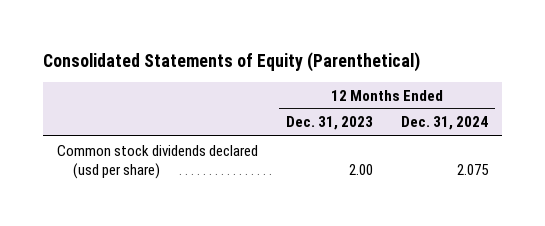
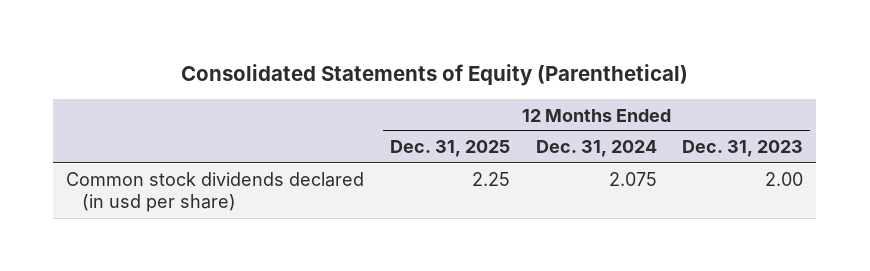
none -> [389,140,510,158] Dec. 31, 2025
[57,144,259,179] Common stock dividends declared (usd per share) -> [66,172,365,213] Common stock dividends declared (in usd per share)

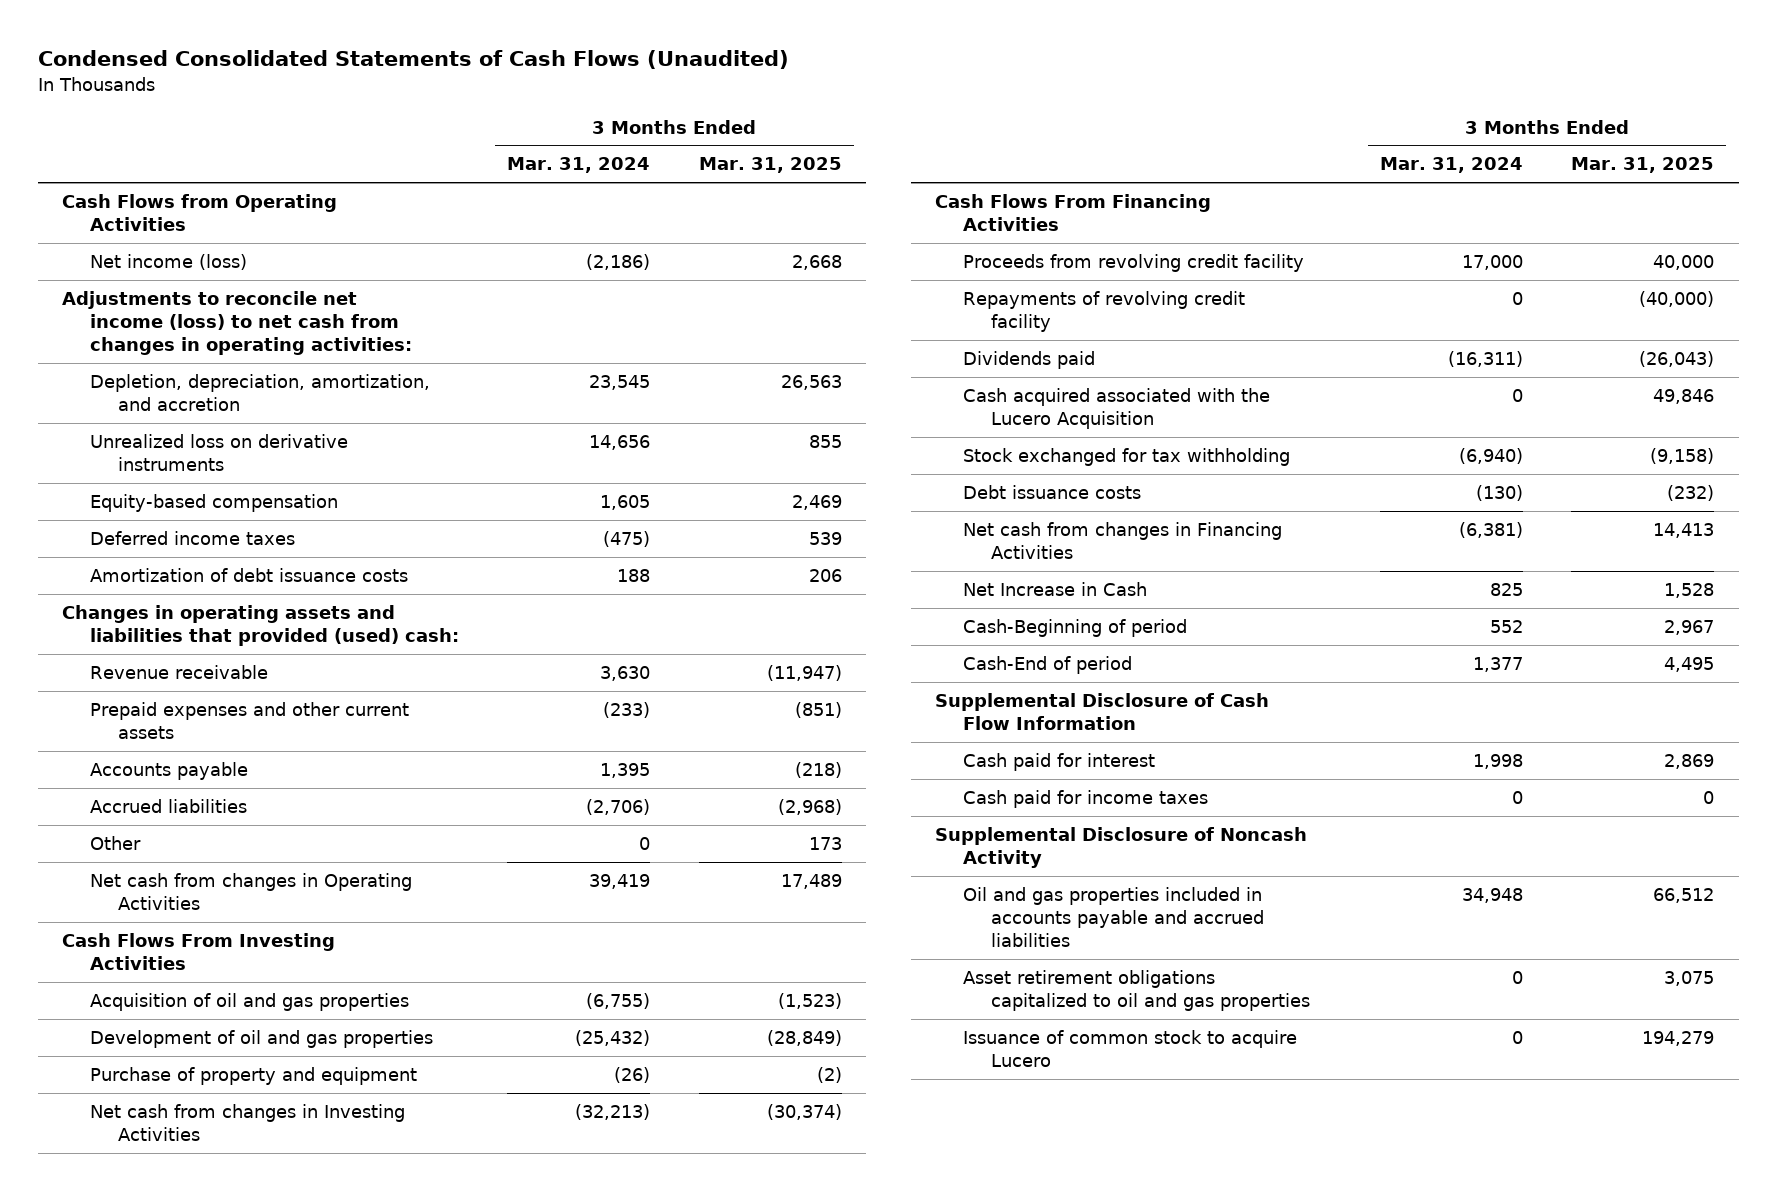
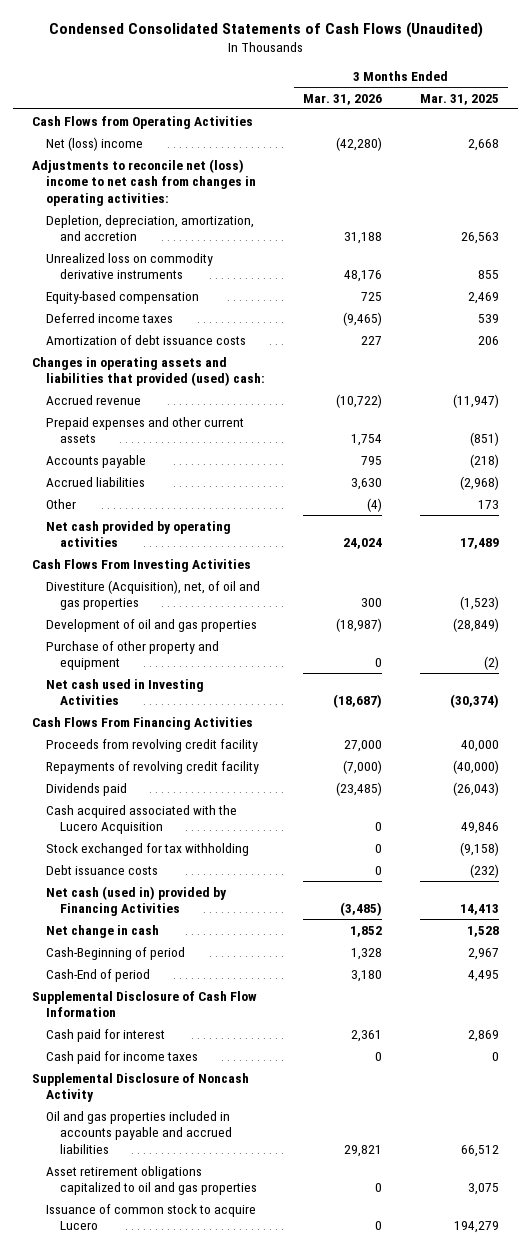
[507,157,651,174] Mar. 31, 2024 -> none
none -> [303,93,383,105] Mar. 31, 2026
[90,253,248,270] Net income (loss) -> [46,136,144,151] Net (loss) income
[62,290,413,355] Adjustments to reconcile net income (loss) to net cash from changes in operating activities: -> [32,158,257,206] Adjustments to reconcile net (loss) income to net cash from changes in operating activities:
[90,433,349,471] Unrealized loss on derivative instruments -> [46,252,214,280] Unrealized loss on commodity derivative instruments
[90,664,269,679] Revenue receivable -> [46,394,142,405] Accrued revenue
[90,872,413,910] Net cash from changes in Operating Activities -> [46,520,232,548] Net cash provided by operating activities
[90,992,410,1011] Acquisition of oil and gas properties -> [46,579,261,611] Divestiture (Acquisition), net, of oil and gas properties
[90,1066,418,1085] Purchase of property and equipment -> [46,640,220,671] Purchase of other property and equipment
[90,1103,406,1141] Net cash from changes in Investing Activities -> [46,678,205,706] Net cash used in Investing Activities
[962,521,1282,559] Net cash from changes in Financing Activities -> [46,885,228,917] Net cash (used in) provided by Financing Activities
[962,581,1147,596] Net Increase in Cash -> [46,924,160,938] Net change in cash

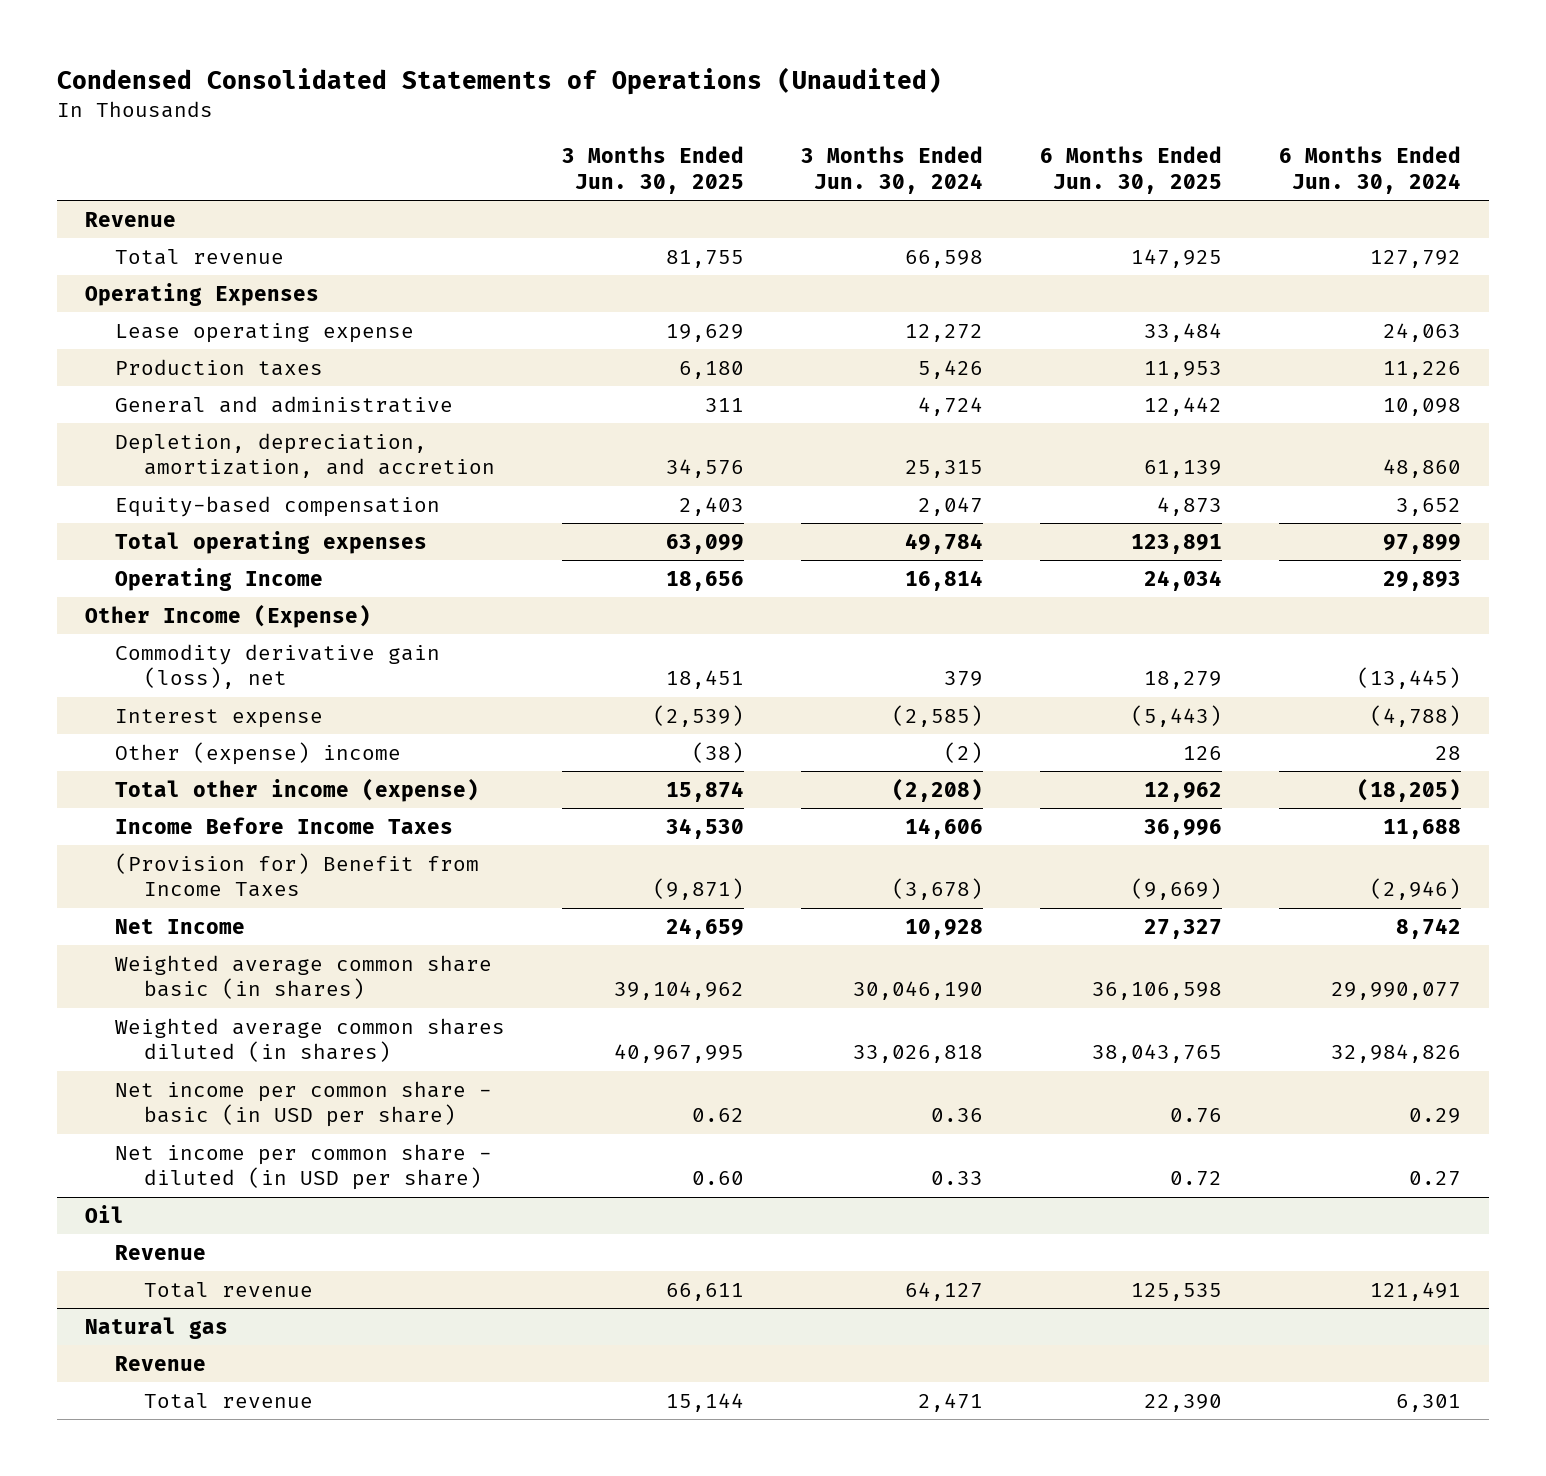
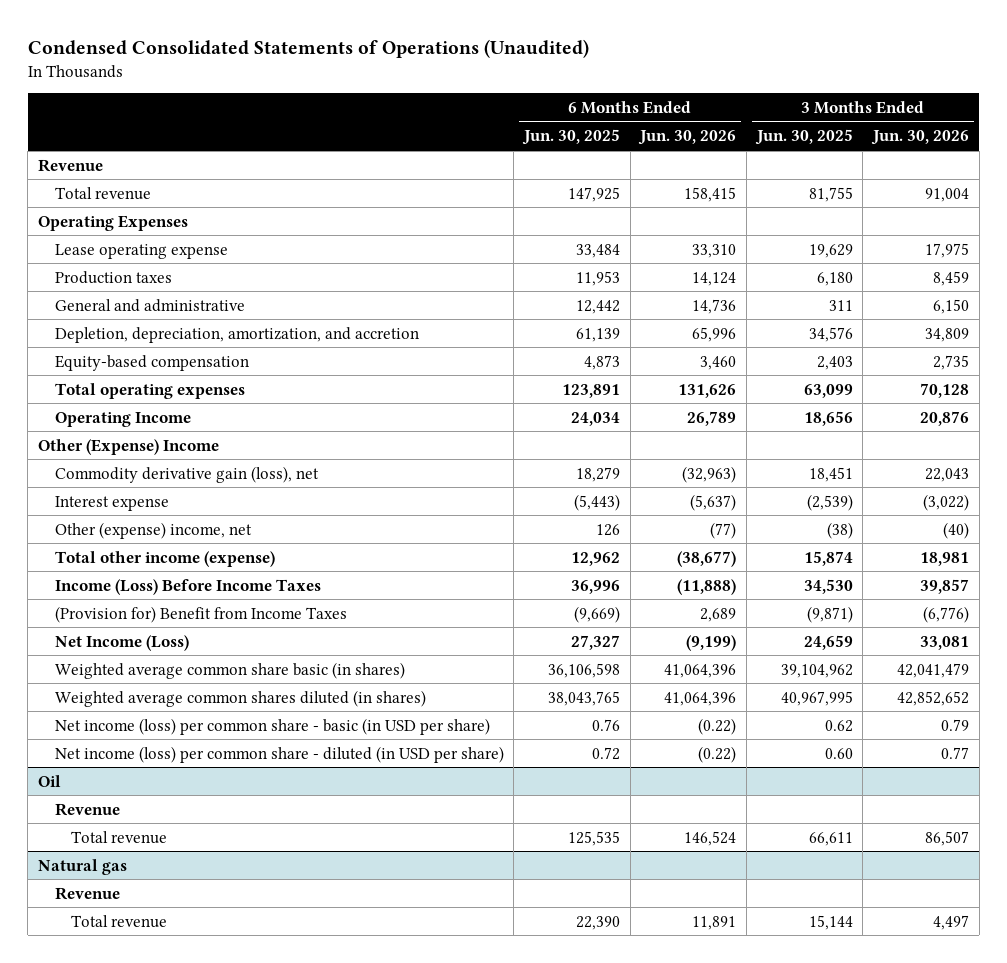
[800,146,983,194] 3 Months Ended Jun. 30, 2024 -> none
[1278,146,1461,194] 6 Months Ended Jun. 30, 2024 -> none
none -> [638,130,737,146] Jun. 30, 2026
none -> [871,130,970,146] Jun. 30, 2026
[85,603,372,628] Other Income (Expense) -> [37,438,219,455] Other (Expense) Income
[114,741,401,765] Other (expense) income -> [54,521,252,539] Other (expense) income, net
[114,816,453,834] Income Before Income Taxes -> [54,578,321,595] Income (Loss) Before Income Taxes
[114,918,245,934] Net Income -> [54,634,189,651] Net Income (Loss)
[114,1080,492,1128] Net income per common share - basic (in USD per share) -> [54,717,490,735] Net income (loss) per common share - basic (in USD per share)
[114,1143,492,1191] Net income per common share - diluted (in USD per share) -> [54,745,504,763] Net income (loss) per common share - diluted (in USD per share)

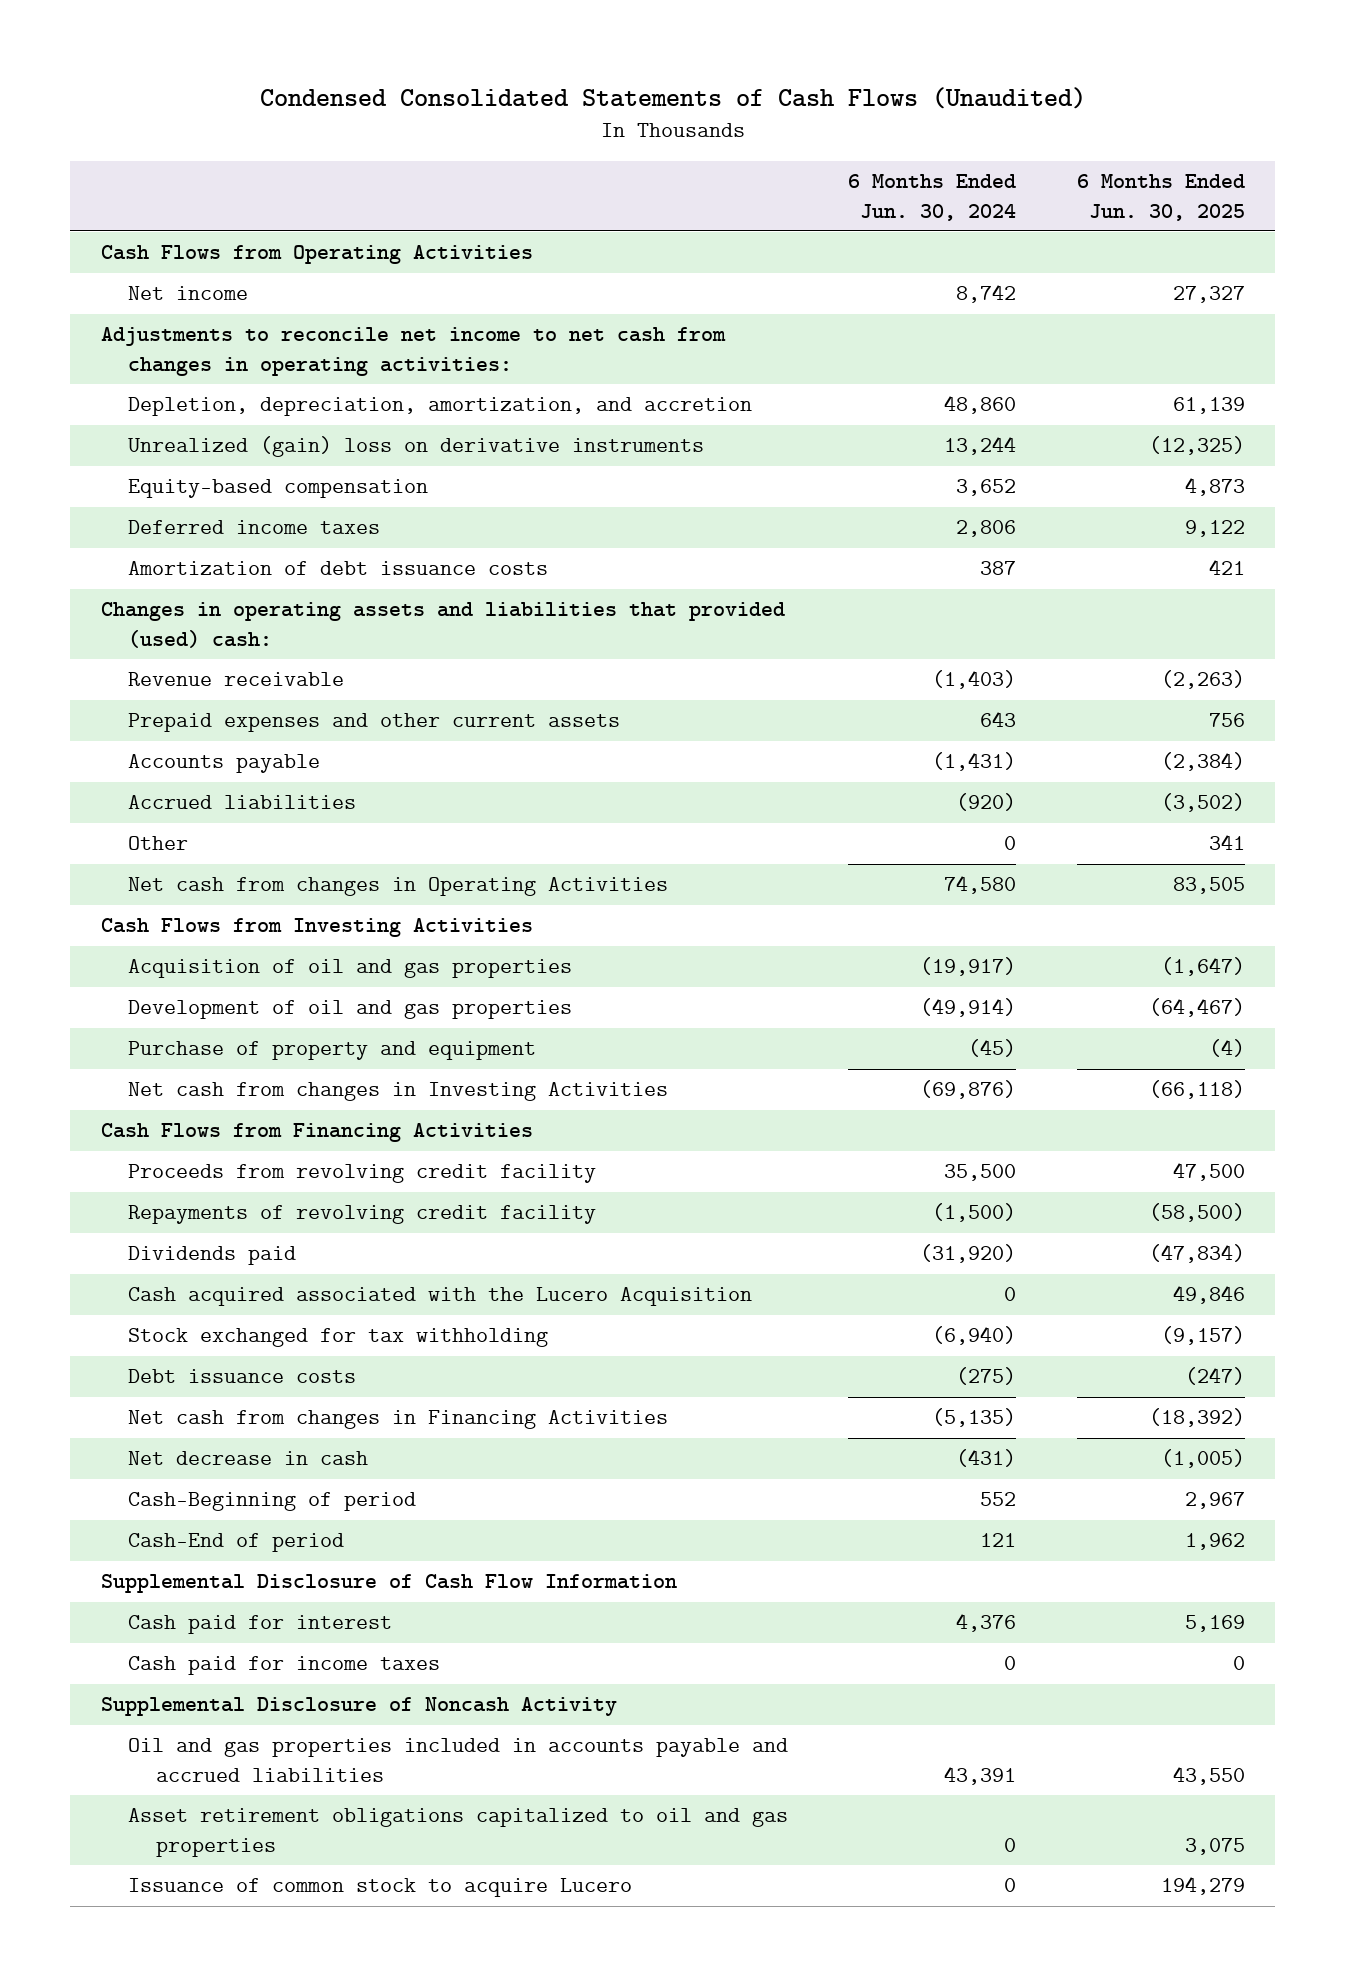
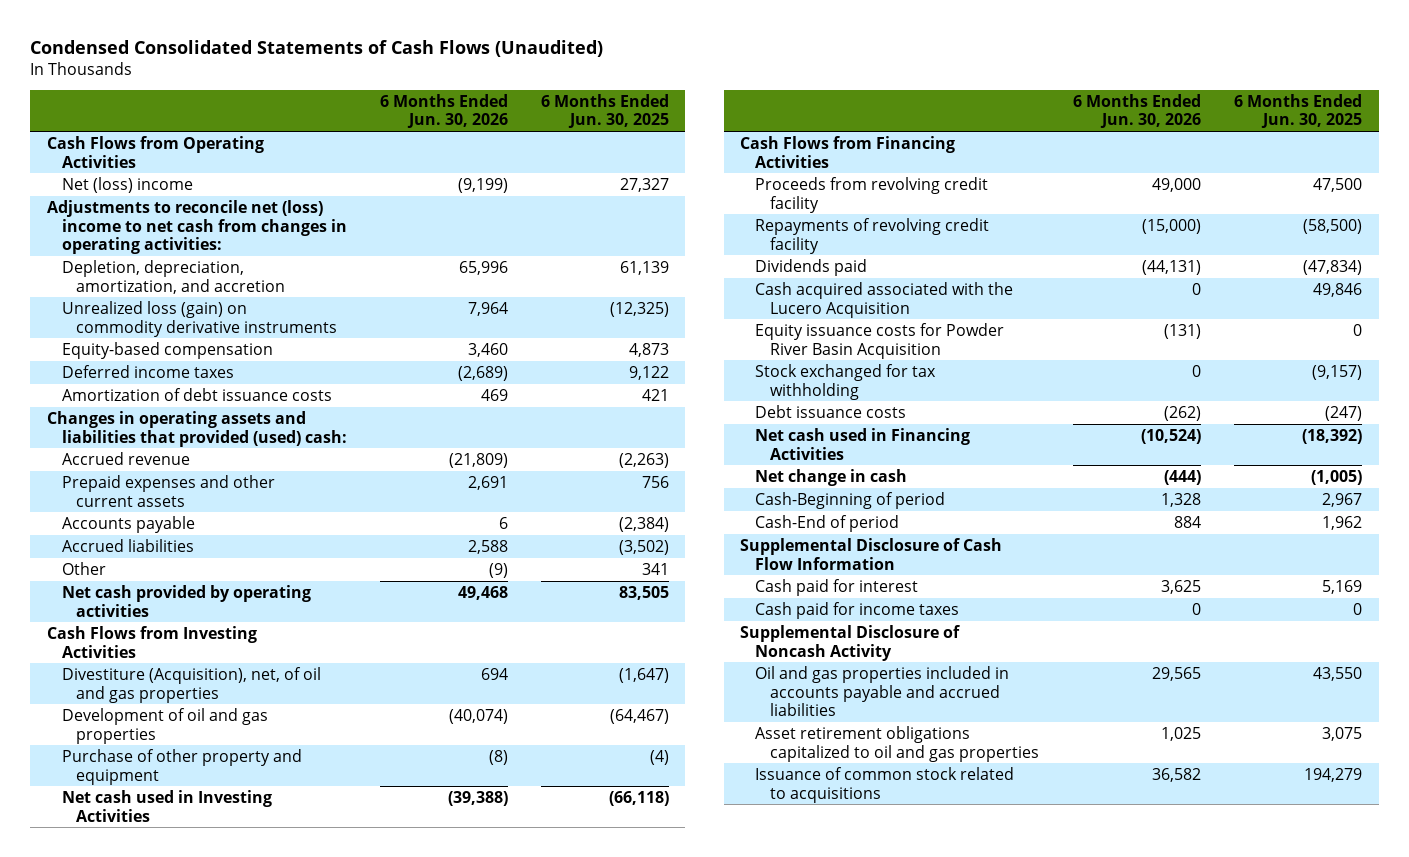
[848,174,1017,221] 6 Months Ended Jun. 30, 2024 -> none
none -> [379,93,508,129] 6 Months Ended Jun. 30, 2026
[128,286,249,301] Net income -> [61,176,193,193] Net (loss) income
[100,327,726,377] Adjustments to reconcile net income to net cash from changes in operating activities: -> [46,199,347,255] Adjustments to reconcile net (loss) income to net cash from changes in operating activities:
[128,436,705,458] Unrealized (gain) loss on derivative instruments -> [61,300,338,337] Unrealized loss (gain) on commodity derivative instruments
[128,672,345,687] Revenue receivable -> [61,451,190,465] Accrued revenue
[128,877,669,897] Net cash from changes in Operating Activities -> [61,584,311,617] Net cash provided by operating activities
[128,959,573,979] Acquisition of oil and gas properties -> [61,666,321,703] Divestiture (Acquisition), net, of oil and gas properties
[128,1041,537,1061] Purchase of property and equipment -> [61,748,302,785] Purchase of other property and equipment
[128,1082,669,1102] Net cash from changes in Investing Activities -> [61,789,272,822] Net cash used in Investing Activities
none -> [754,322,1004,359] Equity issuance costs for Powder River Basin Acquisition
[128,1410,669,1430] Net cash from changes in Financing Activities -> [754,427,970,460] Net cash used in Financing Activities
[128,1451,369,1466] Net decrease in cash -> [754,468,907,486] Net change in cash
[128,1878,633,1898] Issuance of common stock to acquire Lucero -> [754,766,1014,803] Issuance of common stock related to acquisitions

